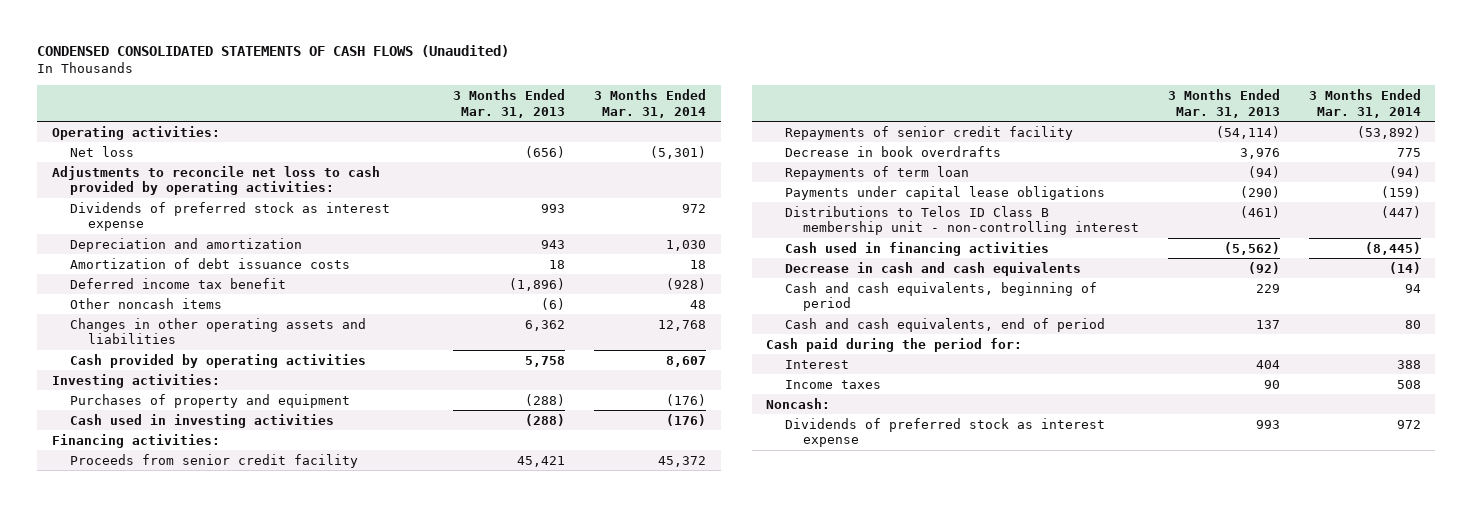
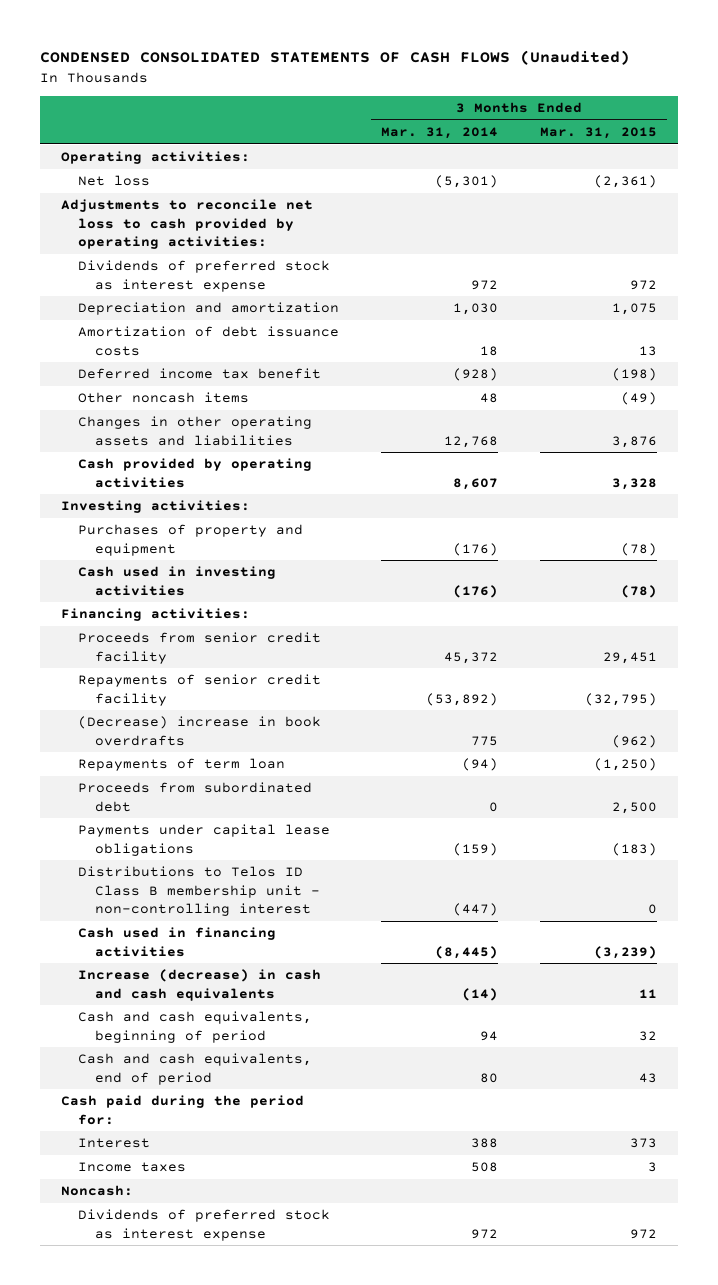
[453,88,566,118] 3 Months Ended Mar. 31, 2013 -> none
none -> [539,127,657,140] Mar. 31, 2015
[784,145,1001,157] Decrease in book overdrafts -> [78,716,322,746] (Decrease) increase in book overdrafts
none -> [78,782,313,812] Proceeds from subordinated debt
[784,261,1081,276] Decrease in cash and cash equivalents -> [78,969,322,1001] Increase (decrease) in cash and cash equivalents

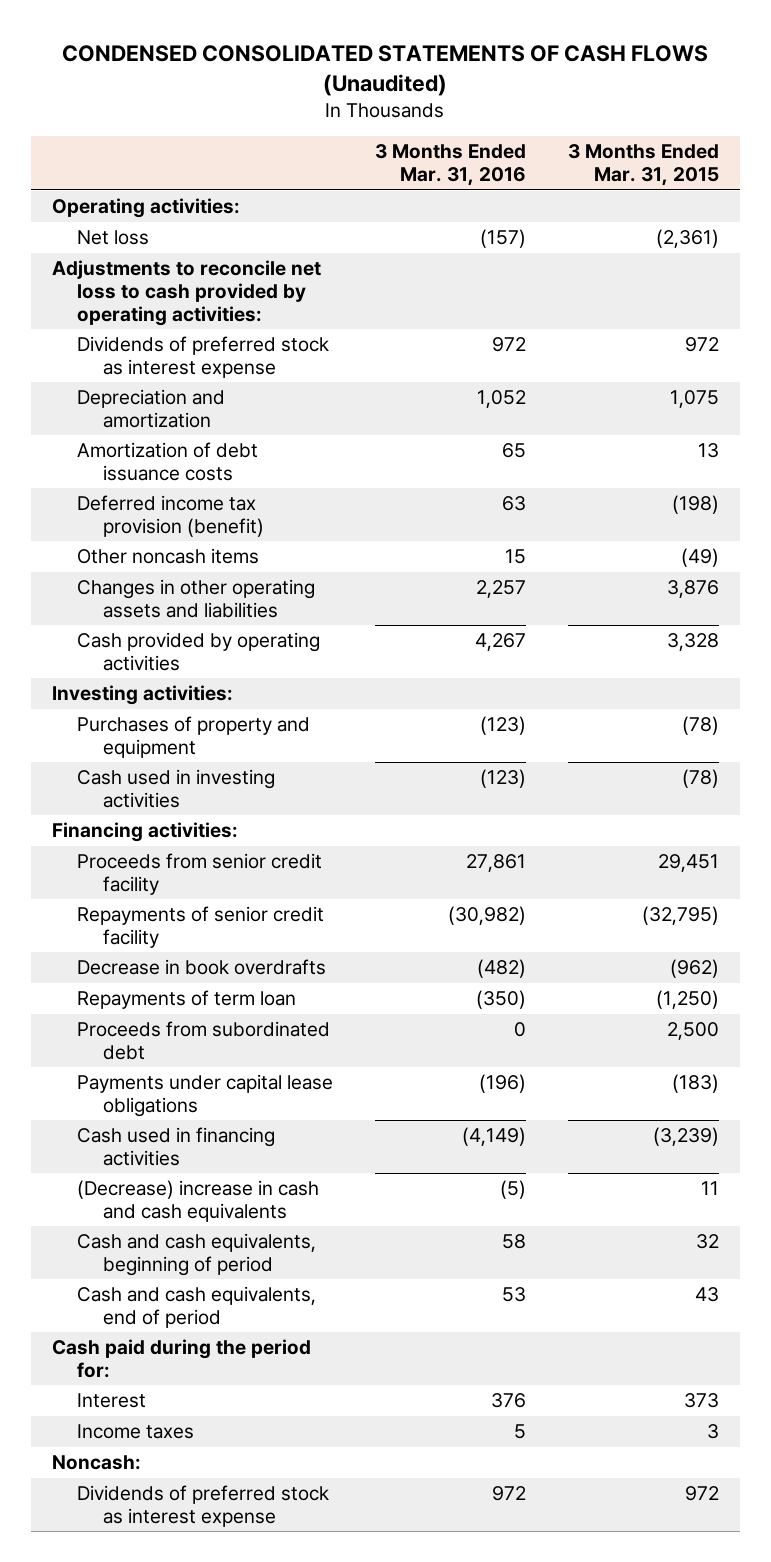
[380,127,498,140] Mar. 31, 2014 -> none
none -> [375,144,527,187] 3 Months Ended Mar. 31, 2016
[78,368,322,380] Deferred income tax benefit -> [77,495,264,537] Deferred income tax provision (benefit)
[78,716,322,746] (Decrease) increase in book overdrafts -> [77,959,327,976] Decrease in book overdrafts
[78,866,321,917] Distributions to Telos ID Class B membership unit - non-controlling interest -> none
[78,969,322,1001] Increase (decrease) in cash and cash equivalents -> [77,1180,320,1222] (Decrease) increase in cash and cash equivalents

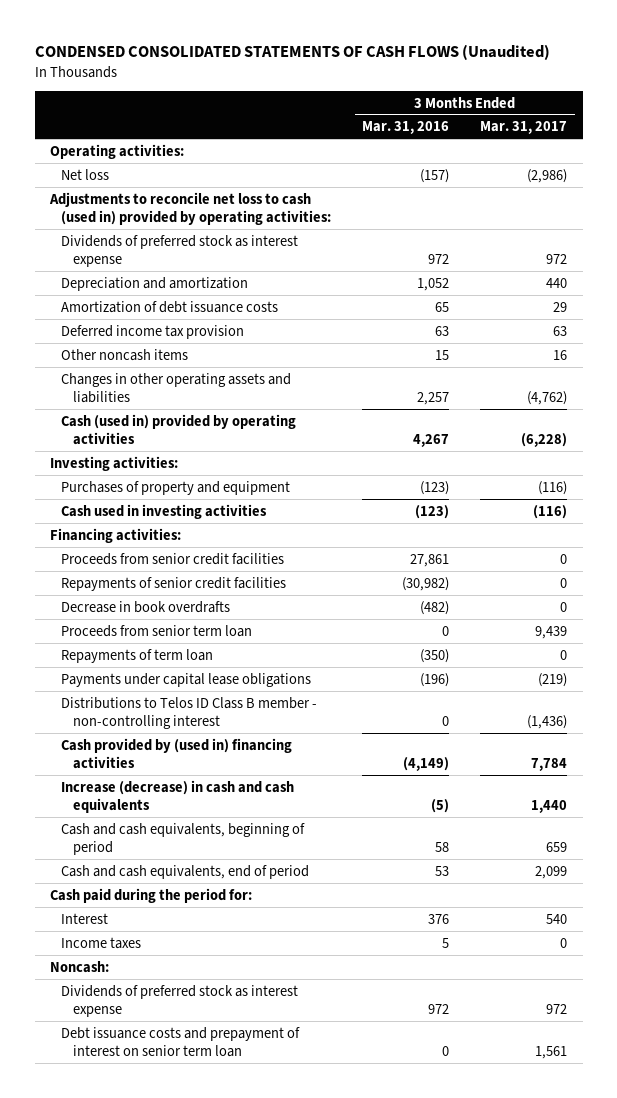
[567,144,719,187] 3 Months Ended Mar. 31, 2015 -> none
none -> [480,121,568,135] Mar. 31, 2017
[51,260,321,326] Adjustments to reconcile net loss to cash provided by operating activities: -> [49,191,332,225] Adjustments to reconcile net loss to cash (used in) provided by operating activities:
[77,495,264,537] Deferred income tax provision (benefit) -> [61,324,245,339] Deferred income tax provision
[77,632,321,671] Cash provided by operating activities -> [61,413,297,445] Cash (used in) provided by operating activities
[77,853,323,895] Proceeds from senior credit facility -> [61,552,285,565] Proceeds from senior credit facilities
[77,906,325,948] Repayments of senior credit facility -> [61,576,287,591] Repayments of senior credit facilities
none -> [61,624,253,637] Proceeds from senior term loan
[77,1021,331,1060] Proceeds from subordinated debt -> none
none -> [61,696,318,729] Distributions to Telos ID Class B member - non-controlling interest
[77,1127,276,1166] Cash used in financing activities -> [61,737,293,769] Cash provided by (used in) financing activities
[77,1180,320,1222] (Decrease) increase in cash and cash equivalents -> [61,779,295,813] Increase (decrease) in cash and cash equivalents
none -> [61,1026,301,1057] Debt issuance costs and prepayment of interest on senior term loan

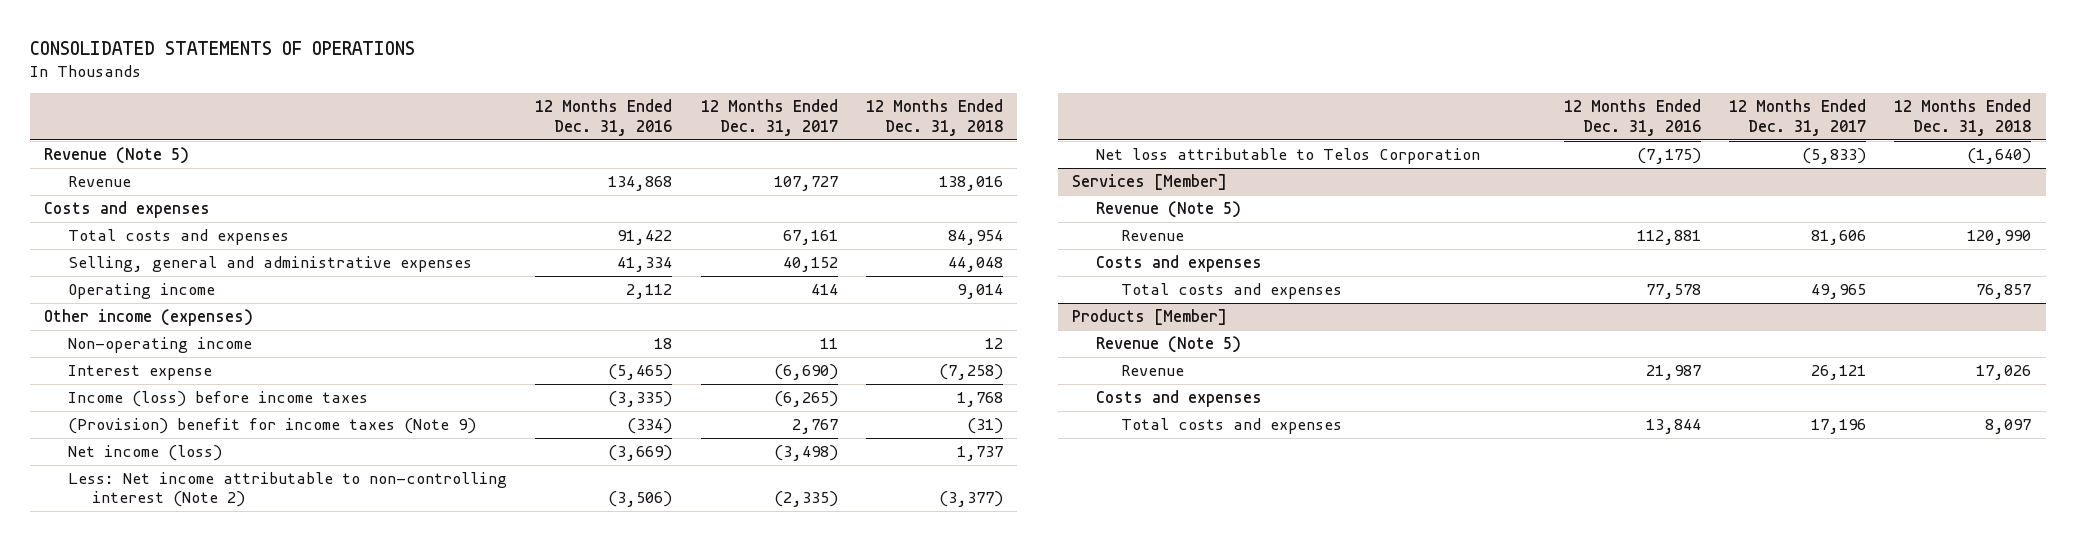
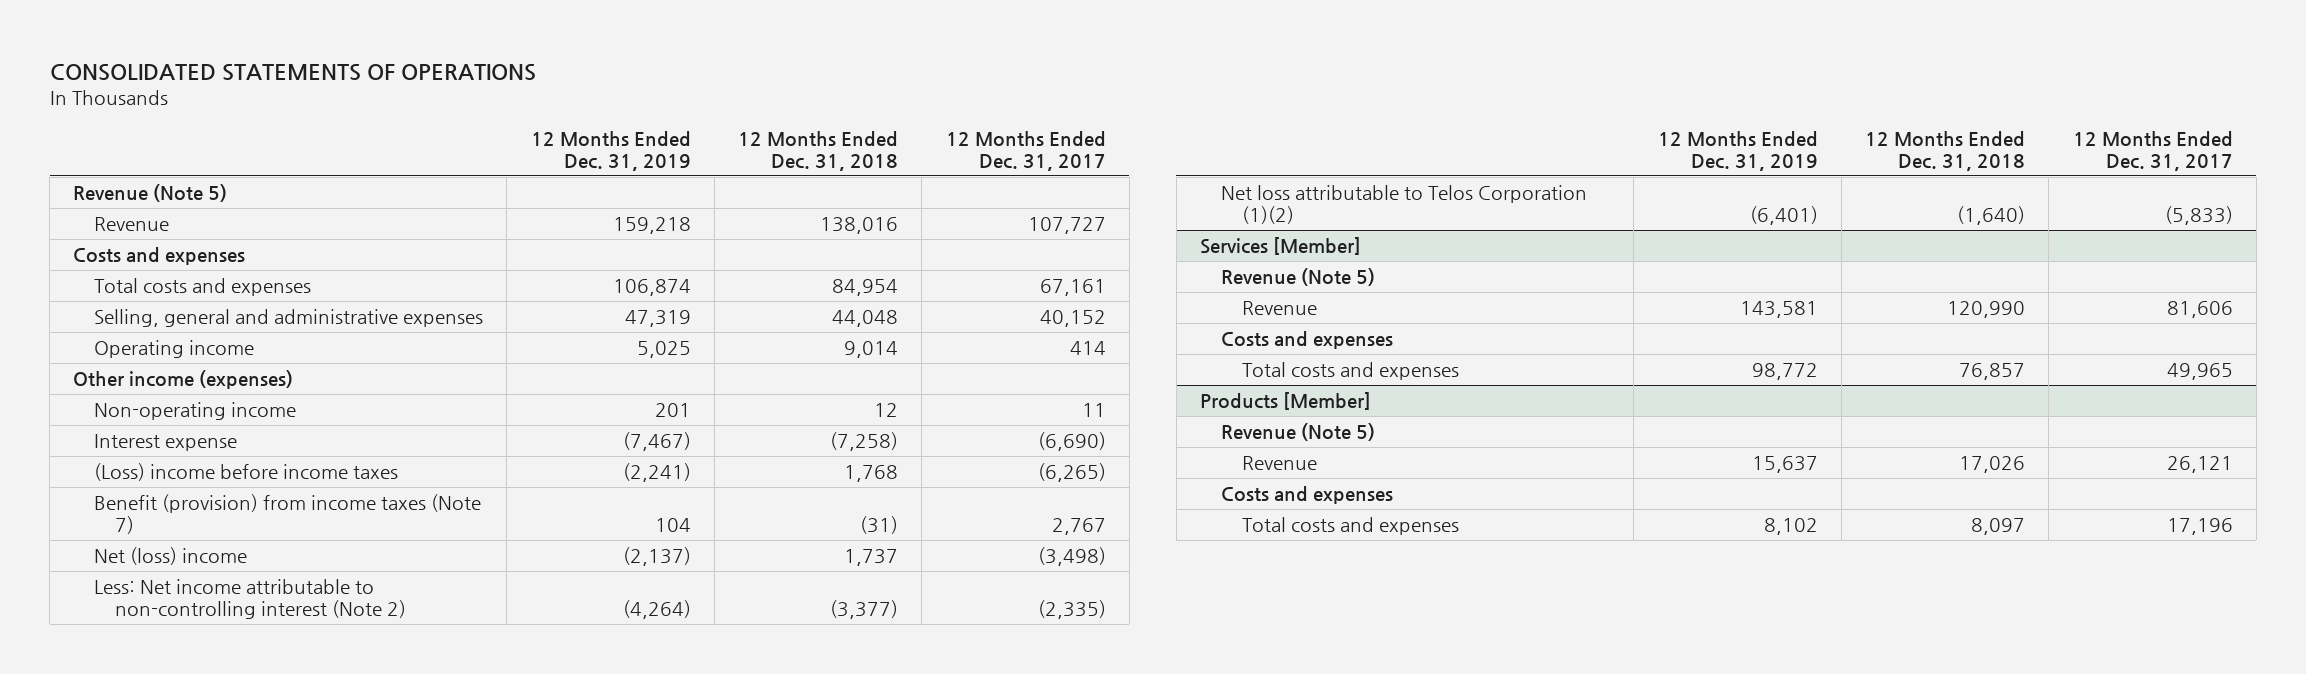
[535,99,673,136] 12 Months Ended Dec. 31, 2016 -> none
none -> [530,130,691,171] 12 Months Ended Dec. 31, 2019
[68,391,369,408] Income (loss) before income taxes -> [94,463,399,482] (Loss) income before income taxes
[68,418,477,435] (Provision) benefit for income taxes (Note 9) -> [94,494,482,535] Benefit (provision) from income taxes (Note 7)
[68,445,223,462] Net income (loss) -> [94,547,248,566] Net (loss) income
[1096,148,1481,165] Net loss attributable to Telos Corporation -> [1221,185,1588,225] Net loss attributable to Telos Corporation (1)(2)

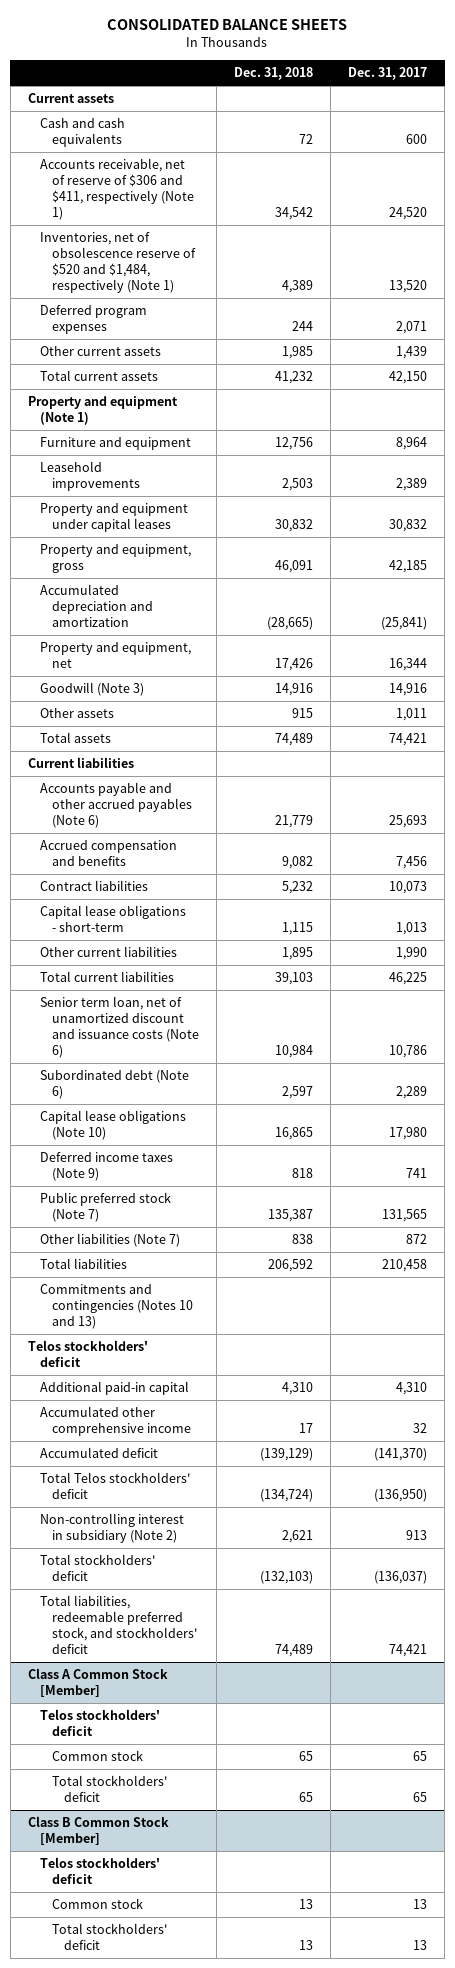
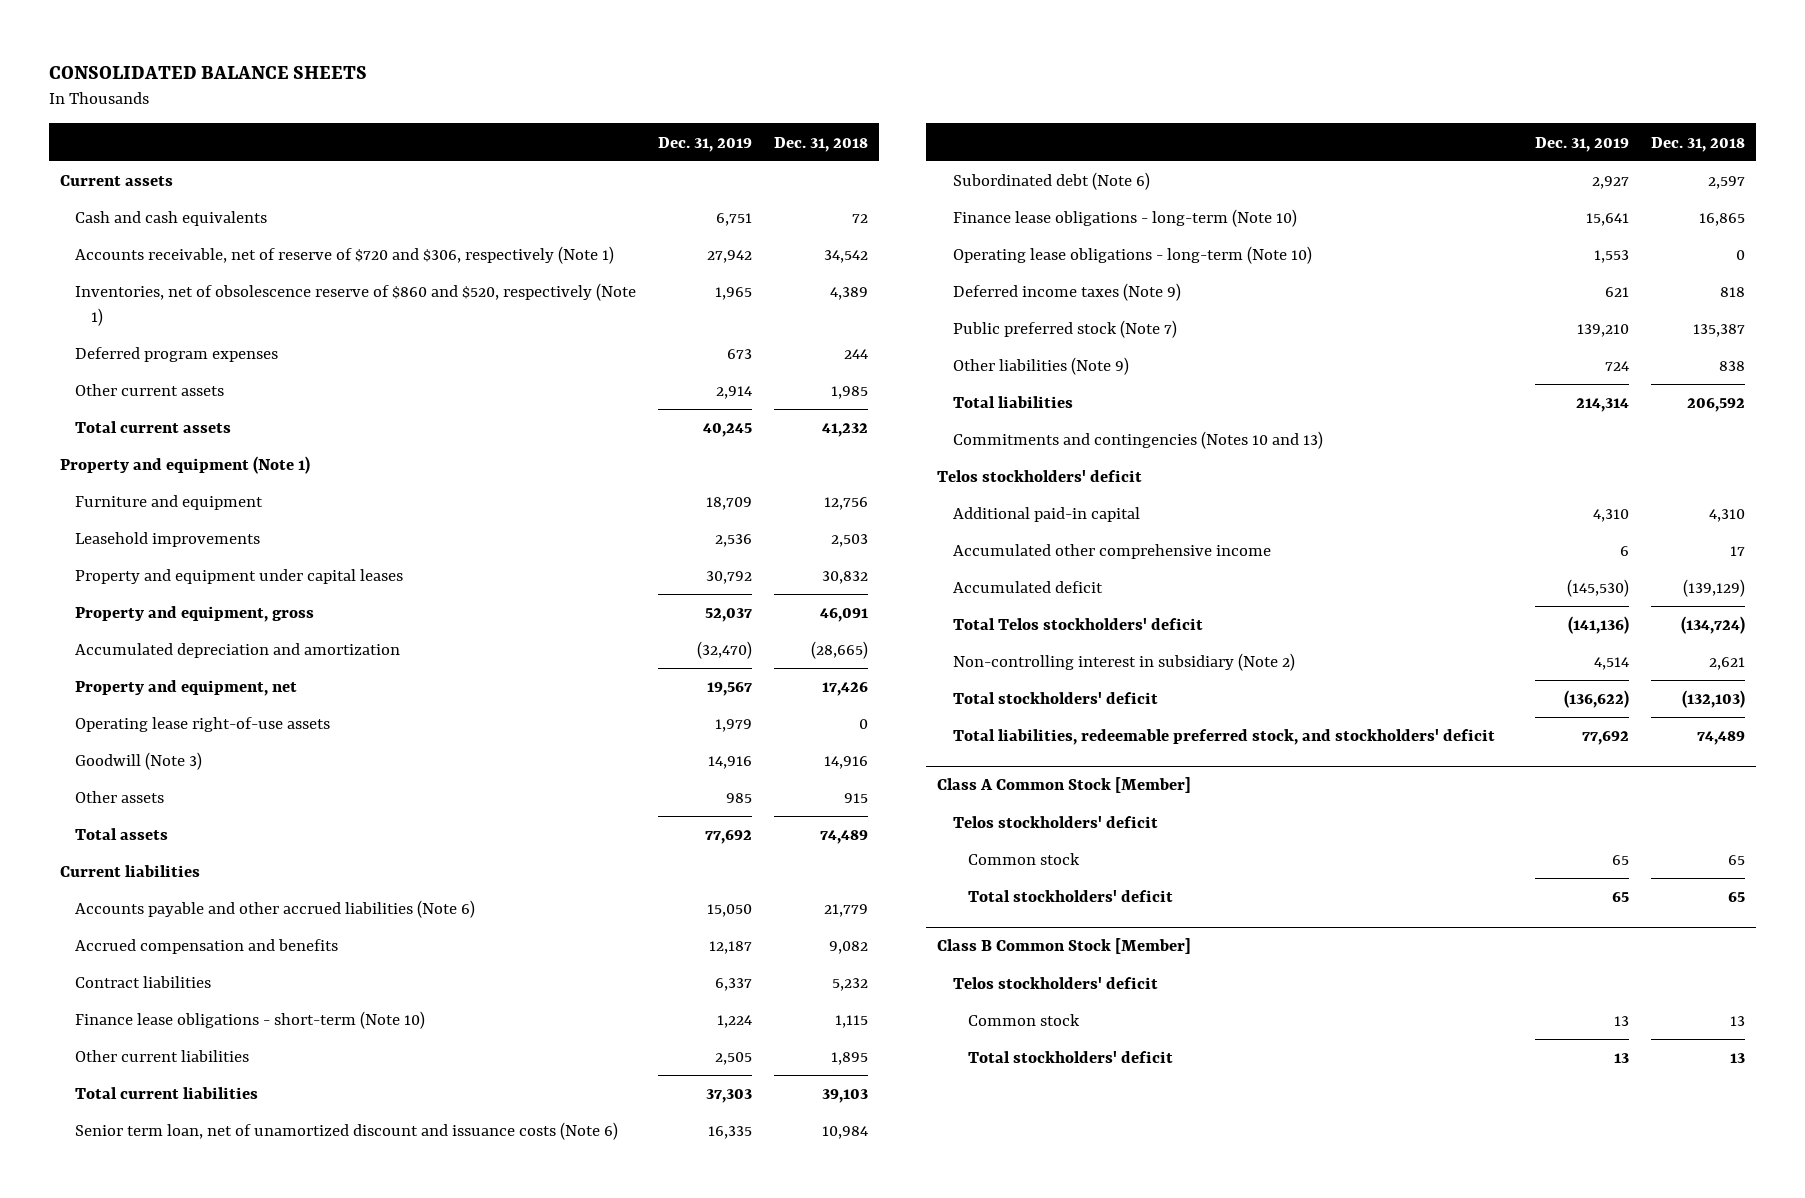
[347,67,427,81] Dec. 31, 2017 -> none
none -> [658,136,753,152] Dec. 31, 2019
[39,158,194,220] Accounts receivable, net of reserve of $306 and $411, respectively (Note 1) -> [75,246,615,265] Accounts receivable, net of reserve of $720 and $306, respectively (Note 1)
[39,232,196,293] Inventories, net of obsolescence reserve of $520 and $1,484, respectively (Note 1) -> [75,283,637,326] Inventories, net of obsolescence reserve of $860 and $520, respectively (Note 1)
none -> [75,717,331,733] Operating lease right-of-use assets
[39,782,192,828] Accounts payable and other accrued payables (Note 6) -> [75,900,476,919] Accounts payable and other accrued liabilities (Note 6)
[39,905,186,933] Capital lease obligations - short-term -> [75,1011,426,1030] Finance lease obligations - short-term (Note 10)
[39,1110,186,1141] Capital lease obligations (Note 10) -> [952,209,1297,228] Finance lease obligations - long-term (Note 10)
none -> [952,246,1312,265] Operating lease obligations - long-term (Note 10)
[39,1233,180,1248] Other liabilities (Note 7) -> [952,357,1129,376] Other liabilities (Note 9)

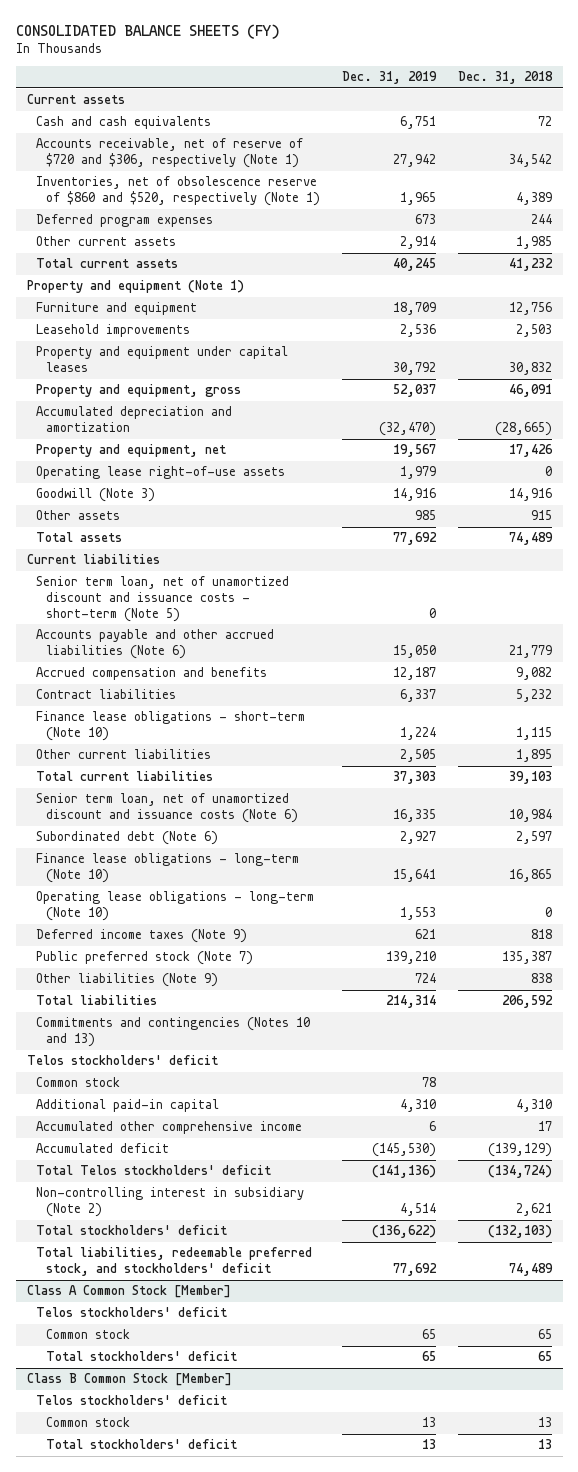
[48,65,367,79] CONSOLIDATED BALANCE SHEETS -> [15,23,280,39] CONSOLIDATED BALANCE SHEETS (FY)
none -> [36,576,290,623] Senior term loan, net of unamortized discount and issuance costs - short-term (Note 5)
none -> [36,1077,121,1088] Common stock

